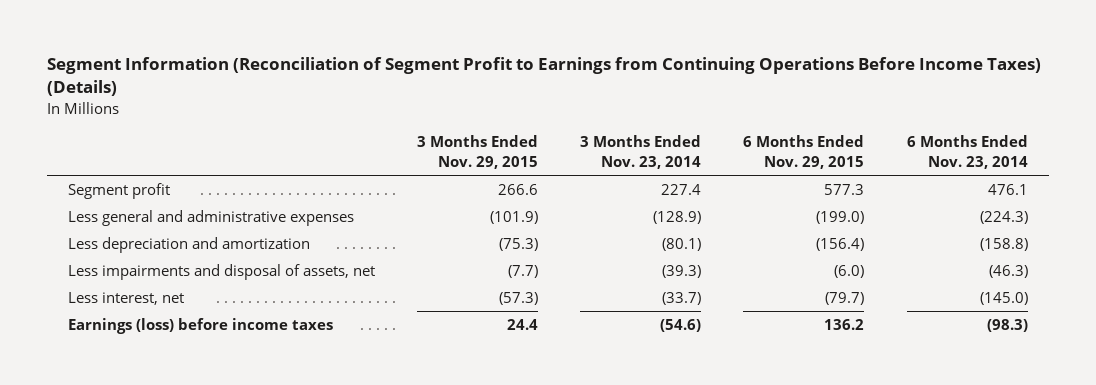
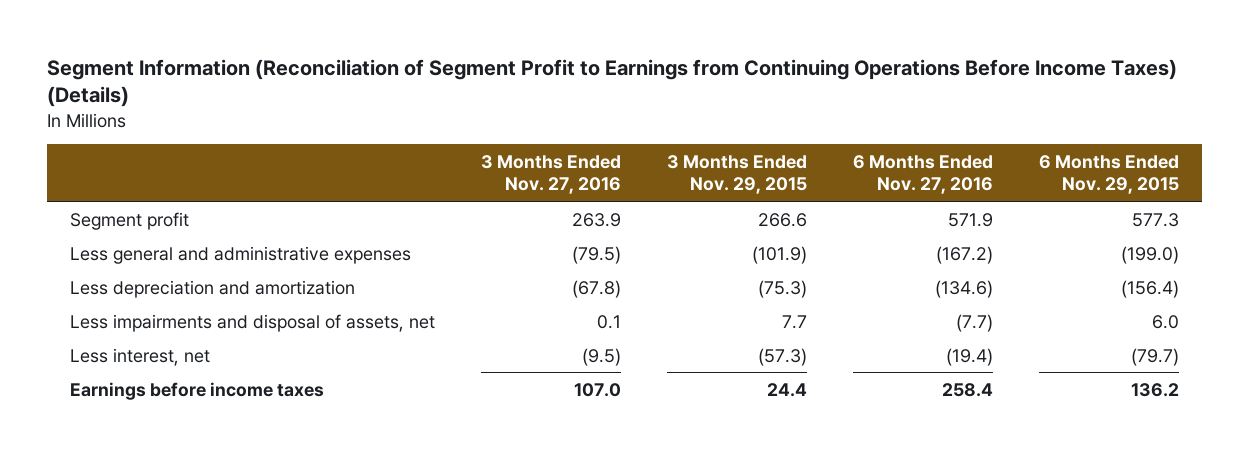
[580,135,702,169] 3 Months Ended Nov. 23, 2014 -> none
[906,135,1028,169] 6 Months Ended Nov. 23, 2014 -> none
none -> [480,155,621,195] 3 Months Ended Nov. 27, 2016
none -> [853,155,994,195] 6 Months Ended Nov. 27, 2016
[508,264,539,278] (7.7) -> [782,314,808,329] 7.7
[834,264,865,278] (6.0) -> [1152,314,1180,329] 6.0
[67,317,333,334] Earnings (loss) before income taxes -> [69,381,324,400] Earnings before income taxes

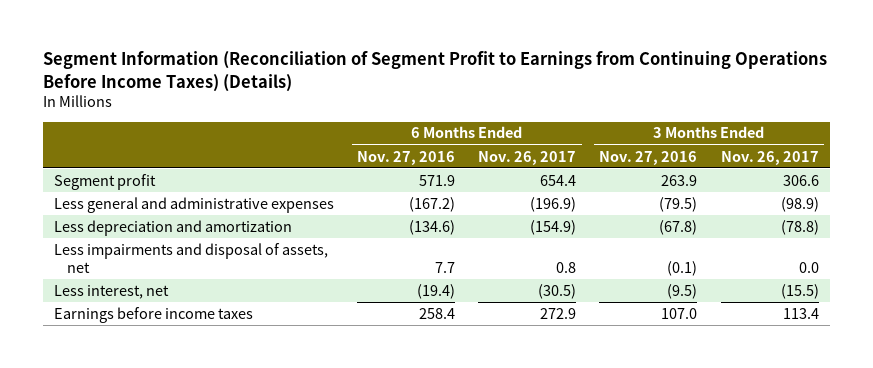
[667,155,808,195] 3 Months Ended Nov. 29, 2015 -> none
[1039,155,1180,195] 6 Months Ended Nov. 29, 2015 -> none
none -> [478,150,577,165] Nov. 26, 2017
none -> [720,150,819,165] Nov. 26, 2017
[596,314,621,329] 0.1 -> [667,260,698,276] (0.1)
[956,313,994,332] (7.7) -> [435,261,456,273] 7.7

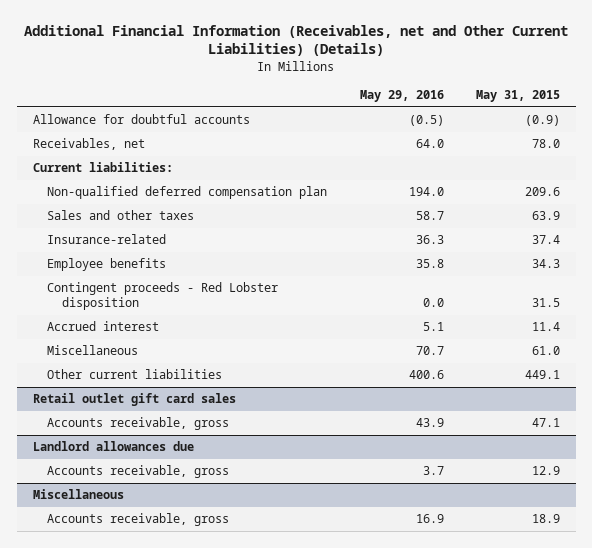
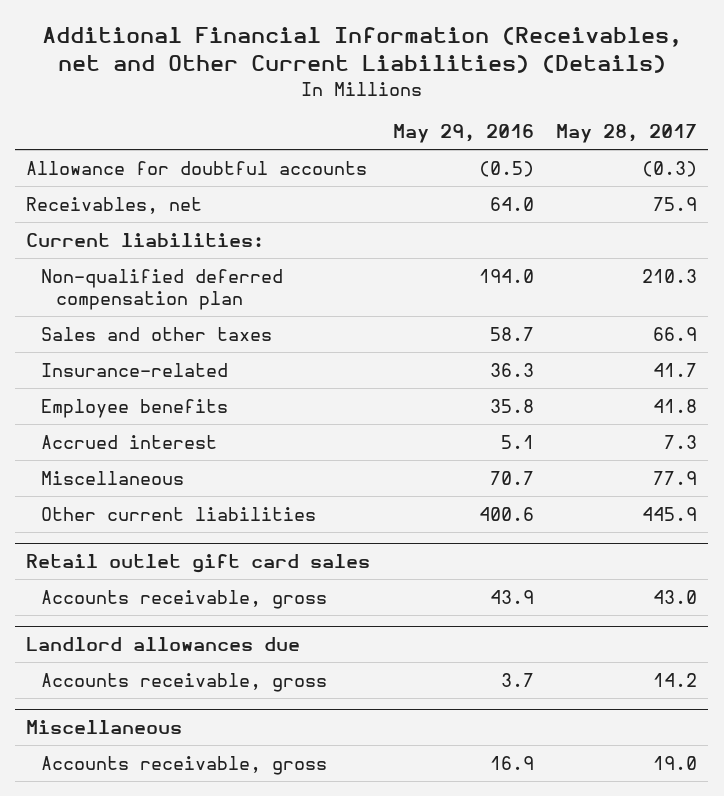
[475,90,560,103] May 31, 2015 -> none
none -> [556,124,698,144] May 28, 2017
[47,282,279,311] Contingent proceeds - Red Lobster disposition -> none

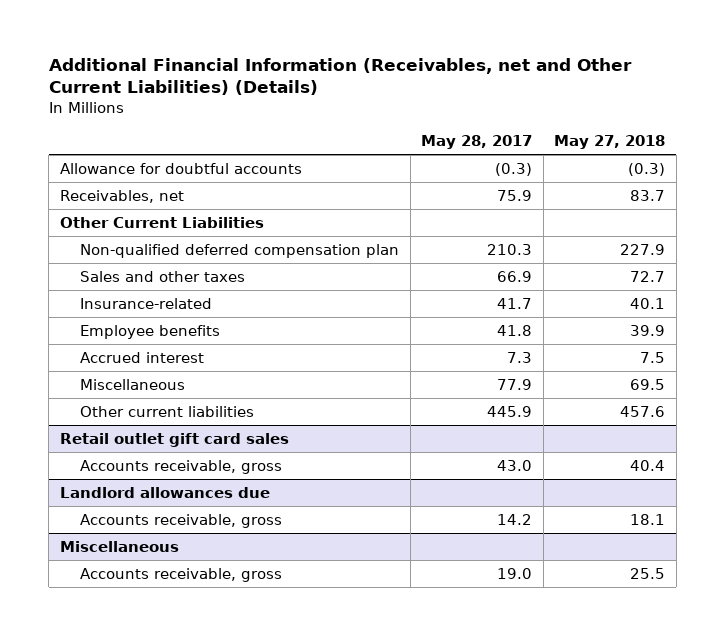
[392,124,534,144] May 29, 2016 -> none
none -> [554,135,666,150] May 27, 2018
[26,232,265,247] Current liabilities: -> [59,216,264,228] Other Current Liabilities

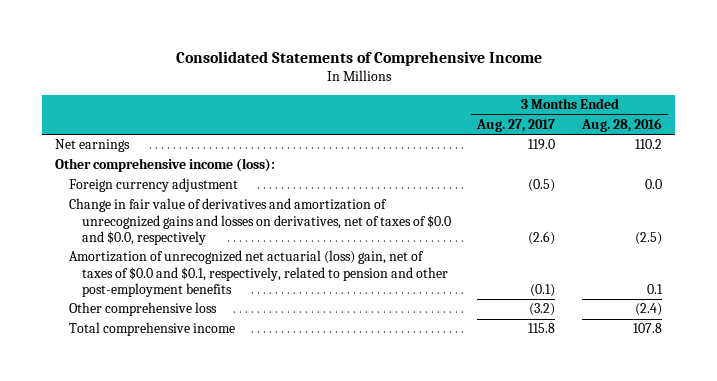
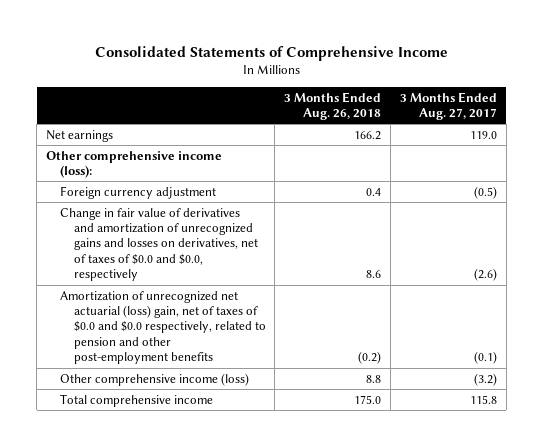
[580,118,662,133] Aug. 28, 2016 -> none
none -> [284,91,382,121] 3 Months Ended Aug. 26, 2018
[68,250,448,297] Amortization of unrecognized net actuarial (loss) gain, net of taxes of $0.0 and $0.1, respectively, related to pension and other post-employment benefits -> [59,290,266,365] Amortization of unrecognized net actuarial (loss) gain, net of taxes of $0.0 and $0.0 respectively, related to pension and other post-employment benefits
[68,302,217,317] Other comprehensive loss -> [59,372,249,386] Other comprehensive income (loss)

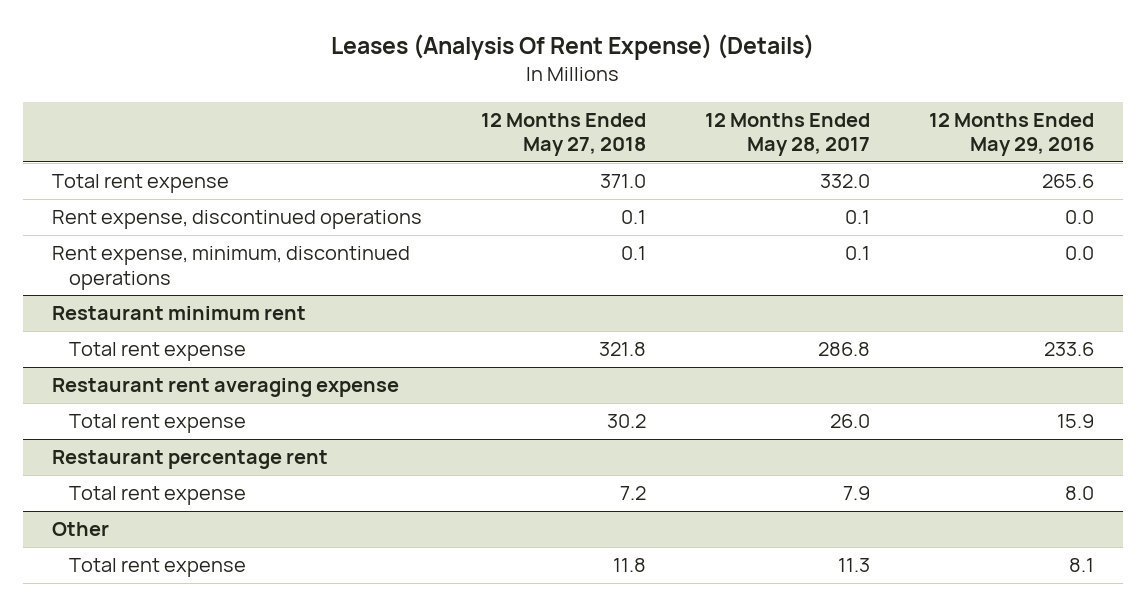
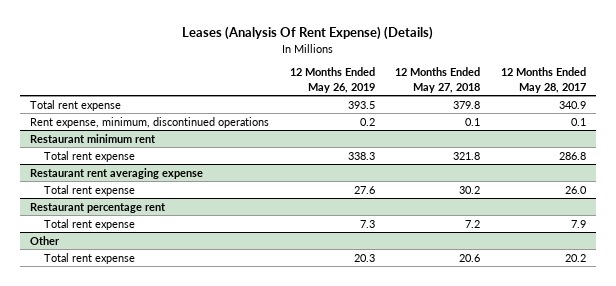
[928,112,1094,157] 12 Months Ended May 29, 2016 -> none
none -> [289,67,375,93] 12 Months Ended May 26, 2019
[52,210,423,230] Rent expense, discontinued operations -> none
[600,174,647,189] 371.0 -> [453,100,481,109] 379.8
[820,174,871,189] 332.0 -> [558,100,586,109] 340.9
[613,558,647,573] 11.8 -> [459,253,481,262] 20.6
[838,558,871,573] 11.3 -> [564,253,586,262] 20.2

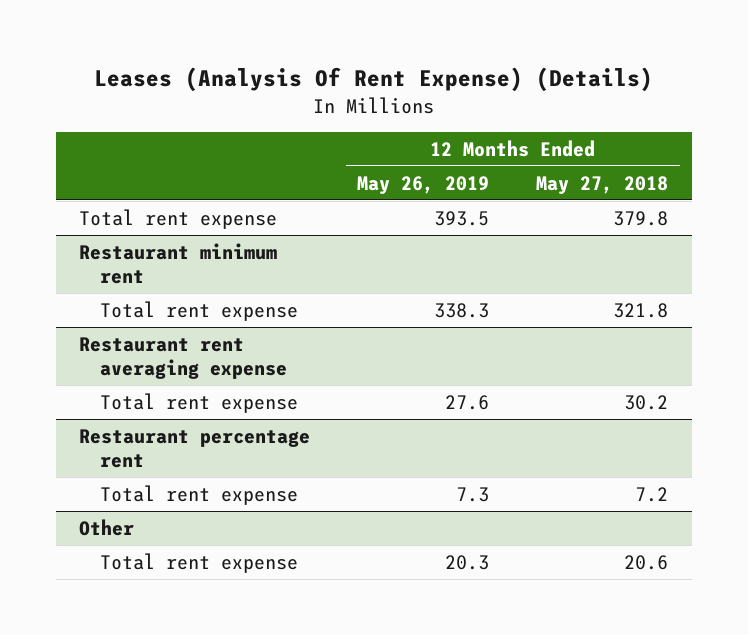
[500,67,586,93] 12 Months Ended May 28, 2017 -> none
[30,116,270,128] Rent expense, minimum, discontinued operations -> none

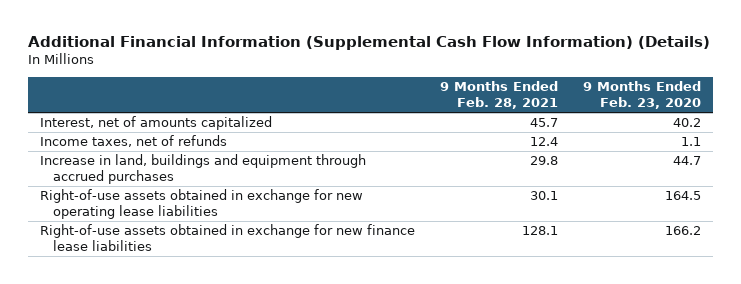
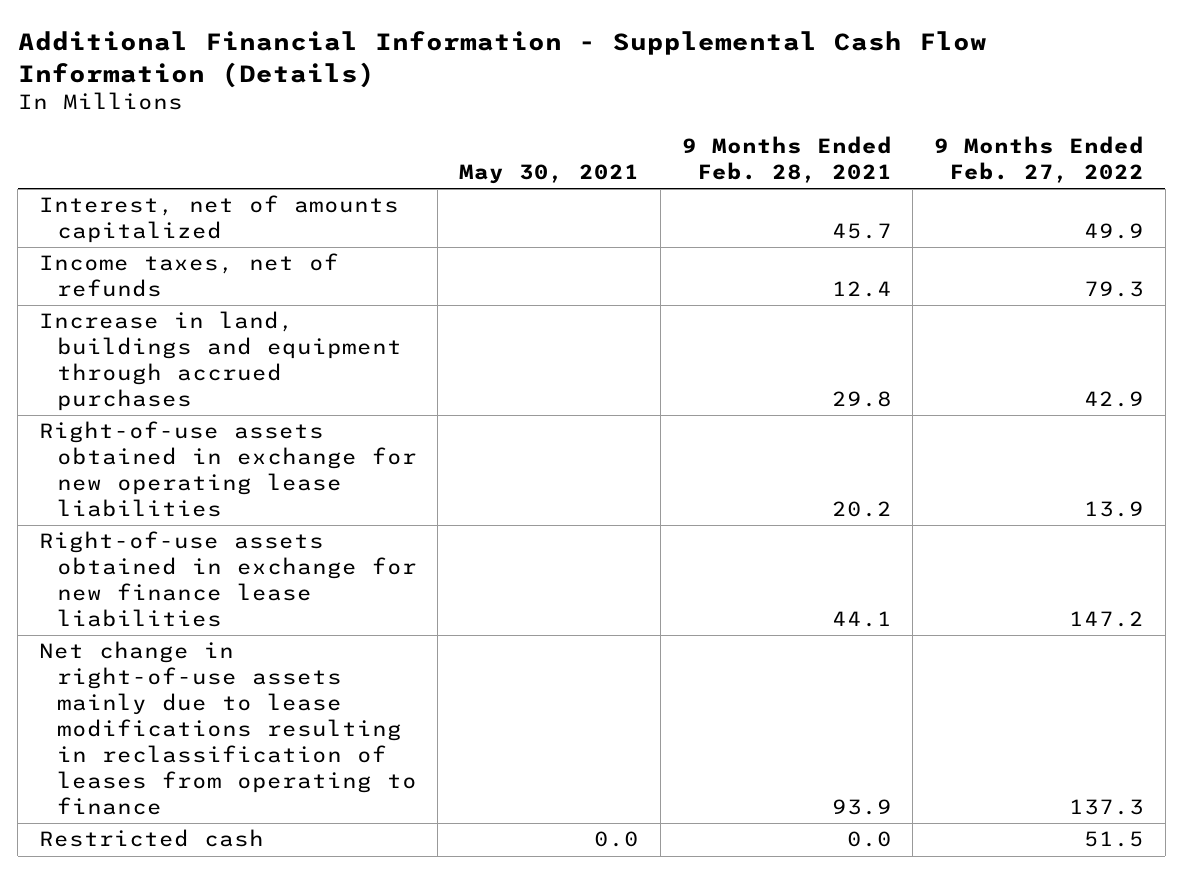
[27,36,710,51] Additional Financial Information (Supplemental Cash Flow Information) (Details) -> [17,30,987,88] Additional Financial Information - Supplemental Cash Flow Information (Details)
[582,81,701,110] 9 Months Ended Feb. 23, 2020 -> none
none -> [459,164,640,185] May 30, 2021
none -> [934,136,1145,184] 9 Months Ended Feb. 27, 2022
[529,191,558,201] 30.1 -> [831,501,892,518] 20.2
[521,226,558,236] 128.1 -> [831,611,892,628] 44.1
none -> [39,641,417,815] Net change in right-of-use assets mainly due to lease modifications resulting in reclassification of leases from operating to finance
none -> [39,829,265,848] Restricted cash

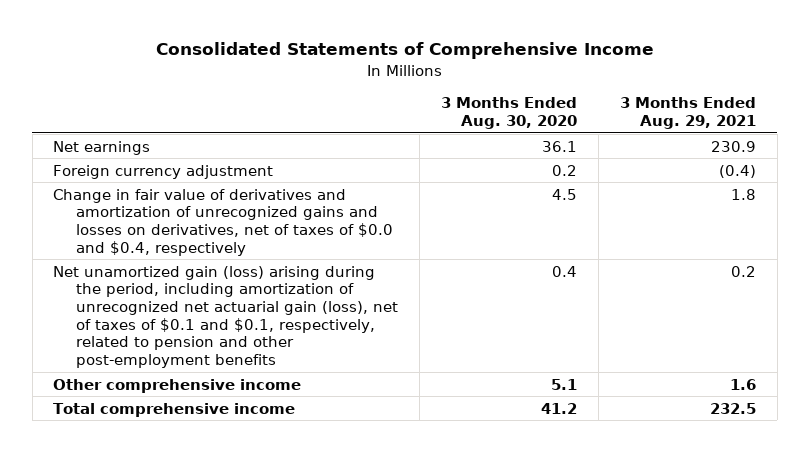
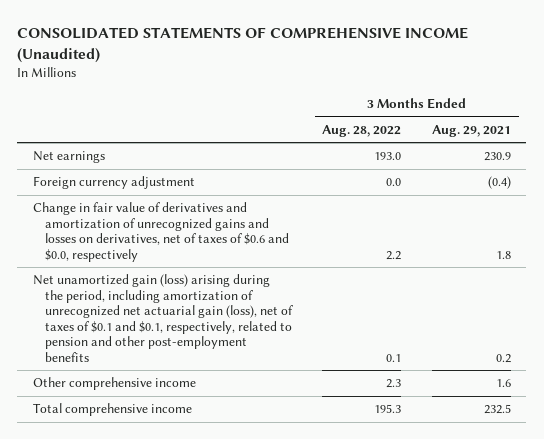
[155,42,654,60] Consolidated Statements of Comprehensive Income -> [17,26,469,63] CONSOLIDATED STATEMENTS OF COMPREHENSIVE INCOME (Unaudited)
[441,97,578,129] 3 Months Ended Aug. 30, 2020 -> none
none -> [322,124,402,137] Aug. 28, 2022
[53,188,394,256] Change in fair value of derivatives and amortization of unrecognized gains and losses on derivatives, net of taxes of $0.0 and $0.4, respectively -> [32,202,289,262] Change in fair value of derivatives and amortization of unrecognized gains and losses on derivatives, net of taxes of $0.6 and $0.0, respectively

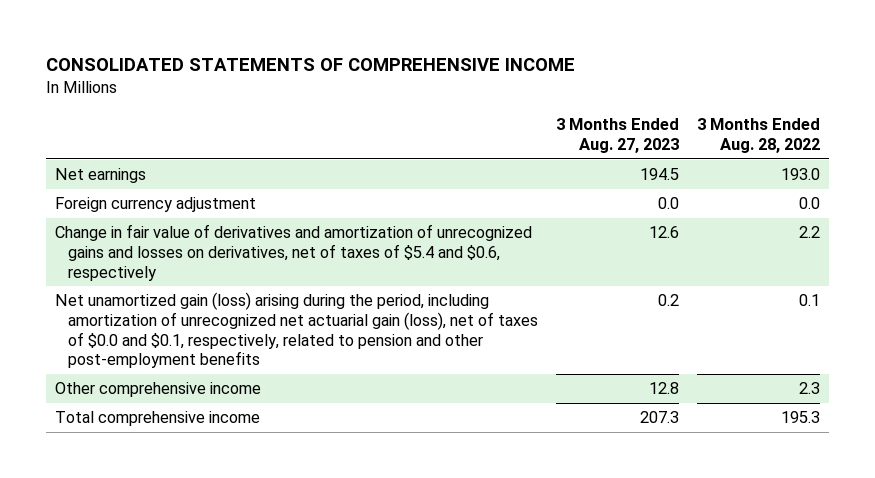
[17,26,469,63] CONSOLIDATED STATEMENTS OF COMPREHENSIVE INCOME (Unaudited) -> [46,58,576,72] CONSOLIDATED STATEMENTS OF COMPREHENSIVE INCOME
[432,124,512,137] Aug. 29, 2021 -> none
none -> [555,118,679,153] 3 Months Ended Aug. 27, 2023
[32,202,289,262] Change in fair value of derivatives and amortization of unrecognized gains and losses on derivatives, net of taxes of $0.6 and $0.0, respectively -> [55,224,533,281] Change in fair value of derivatives and amortization of unrecognized gains and losses on derivatives, net of taxes of $5.4 and $0.6, respectively
[32,274,293,362] Net unamortized gain (loss) arising during the period, including amortization of unrecognized net actuarial gain (loss), net of taxes of $0.1 and $0.1, respectively, related to pension and other post-employment benefits -> [55,292,538,369] Net unamortized gain (loss) arising during the period, including amortization of unrecognized net actuarial gain (loss), net of taxes of $0.0 and $0.1, respectively, related to pension and other post-employment benefits

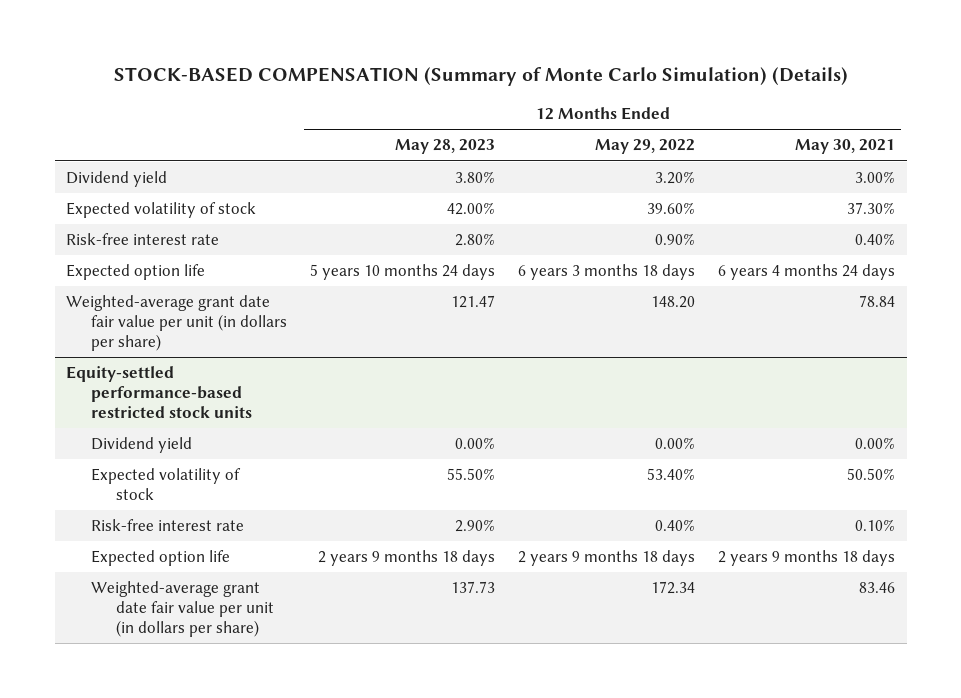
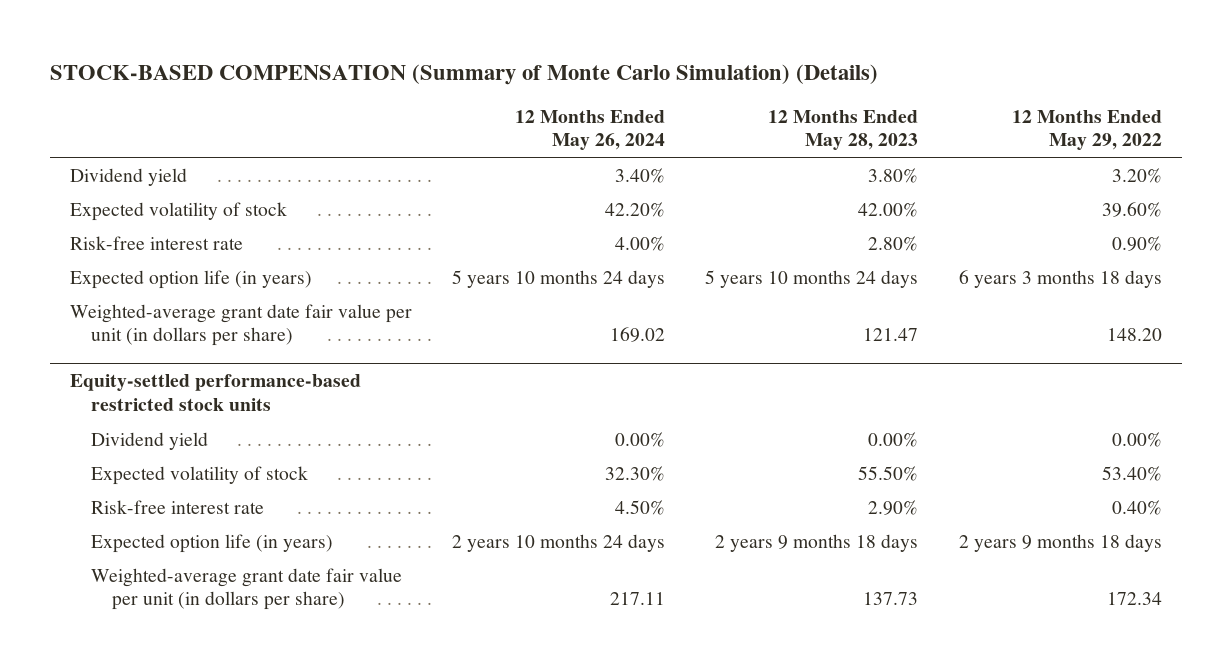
[795,139,896,155] May 30, 2021 -> none
none -> [515,109,666,151] 12 Months Ended May 26, 2024
[66,264,206,281] Expected option life -> [69,269,312,289] Expected option life (in years)
[91,550,231,567] Expected option life -> [90,533,333,553] Expected option life (in years)

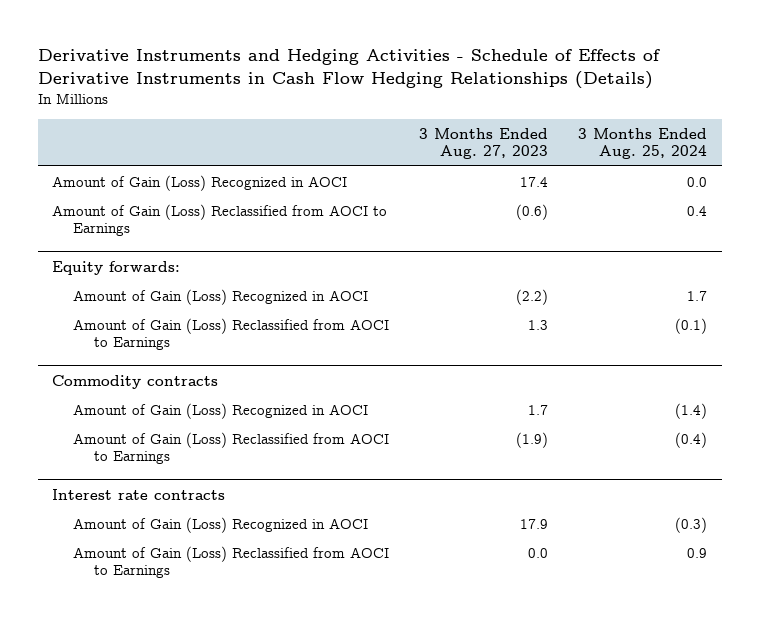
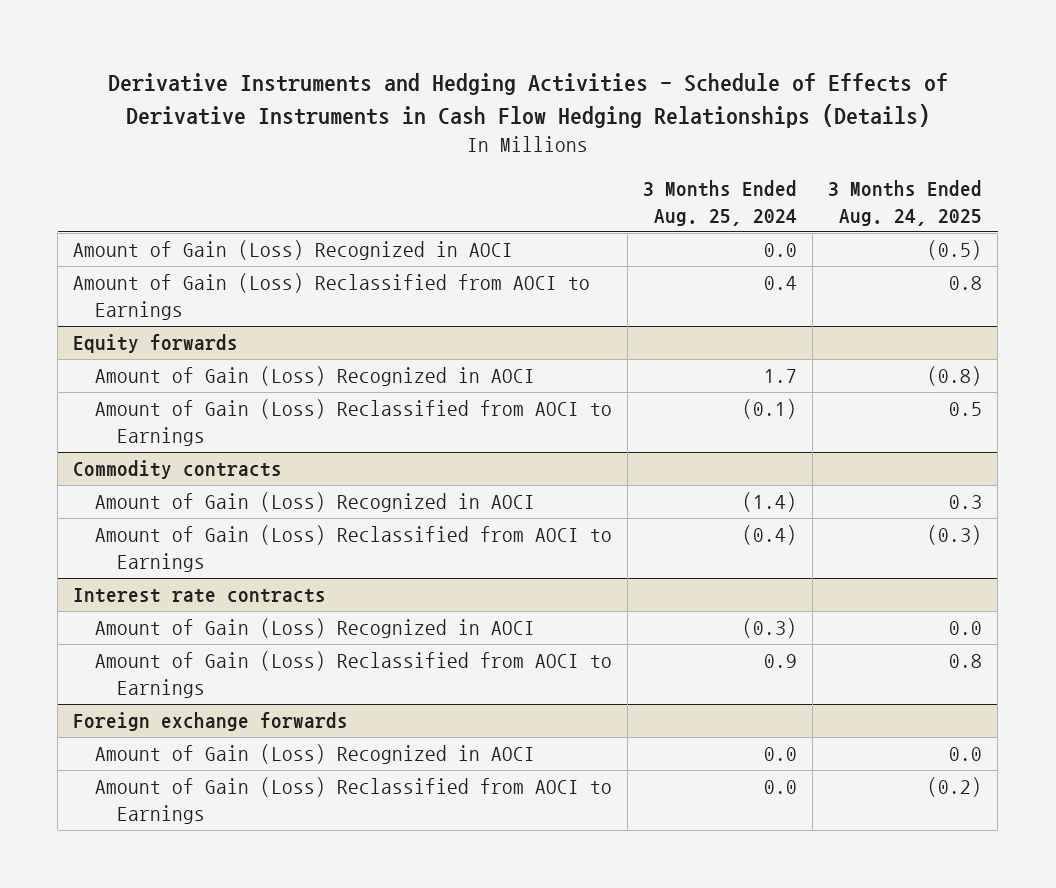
[419,127,549,160] 3 Months Ended Aug. 27, 2023 -> none
none -> [828,180,983,227] 3 Months Ended Aug. 24, 2025
[52,260,181,275] Equity forwards: -> [73,334,239,354] Equity forwards
none -> [73,712,349,732] Foreign exchange forwards
none -> [95,744,536,765] Amount of Gain (Loss) Recognized in AOCI
none -> [95,777,613,825] Amount of Gain (Loss) Reclassified from AOCI to Earnings

